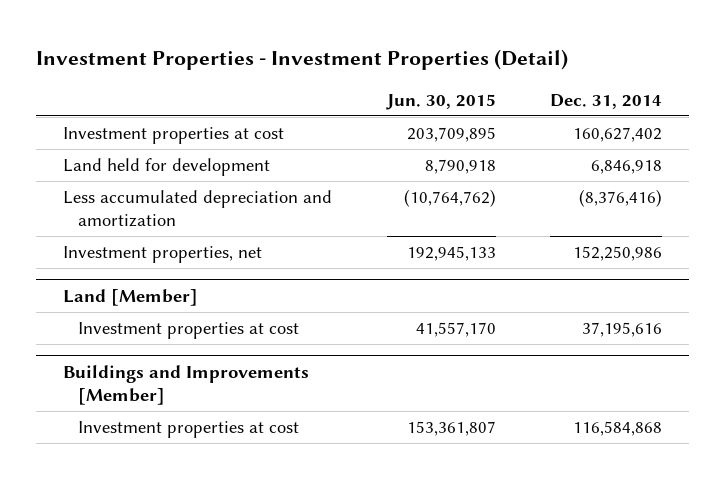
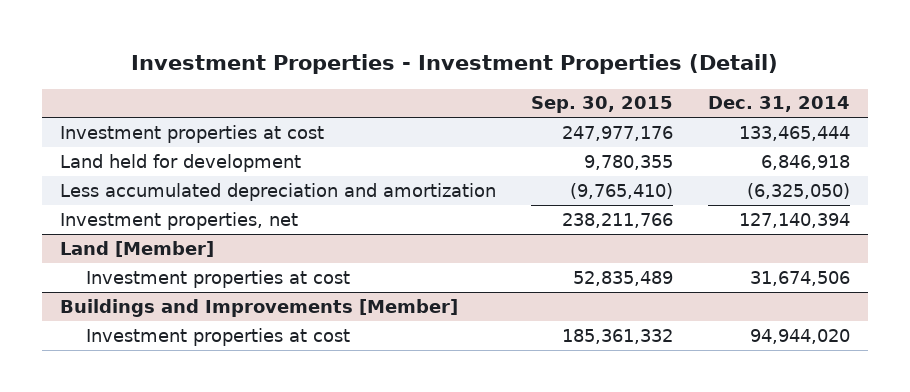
[385,93,496,110] Jun. 30, 2015 -> none
none -> [530,96,673,114] Sep. 30, 2015
[572,127,662,143] 160,627,402 -> [739,125,851,141] 133,465,444
[578,189,662,208] (8,376,416) -> [747,182,851,199] (6,325,050)
[572,246,662,262] 152,250,986 -> [739,212,851,228] 127,140,394
[581,322,662,338] 37,195,616 -> [750,270,851,286] 31,674,506
[572,421,662,437] 116,584,868 -> [750,328,851,344] 94,944,020

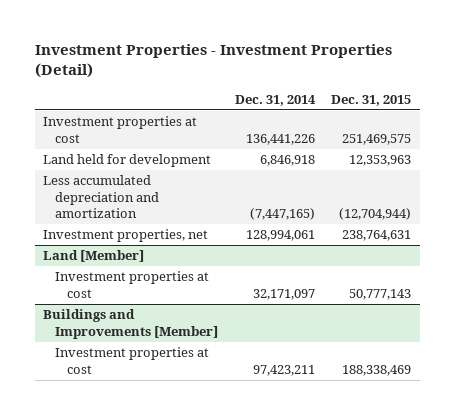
[530,96,673,114] Sep. 30, 2015 -> none
none -> [331,94,412,106] Dec. 31, 2015
[739,125,851,141] 133,465,444 -> [245,133,315,145] 136,441,226
[747,182,851,199] (6,325,050) -> [249,208,315,221] (7,447,165)
[739,212,851,228] 127,140,394 -> [245,230,315,242] 128,994,061
[750,270,851,286] 31,674,506 -> [252,288,315,300] 32,171,097
[750,328,851,344] 94,944,020 -> [252,364,315,376] 97,423,211

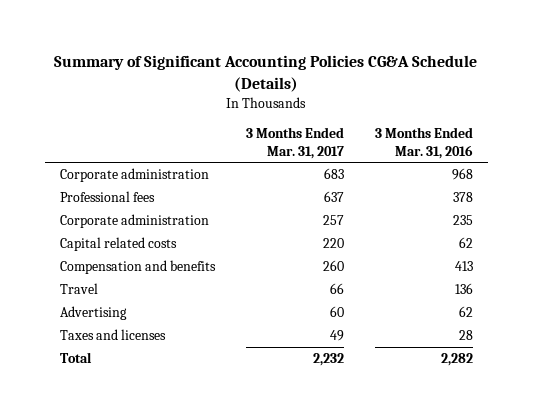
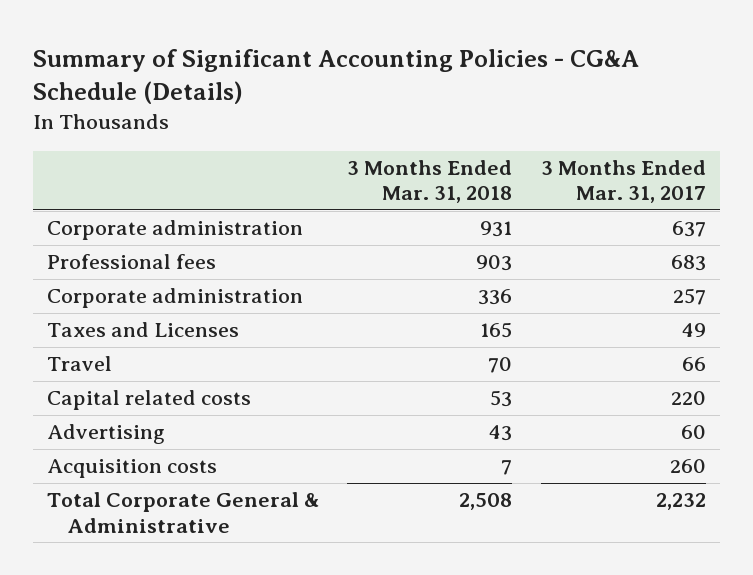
[54,54,478,92] Summary of Significant Accounting Policies CG&A Schedule (Details) -> [33,48,640,105] Summary of Significant Accounting Policies - CG&A Schedule (Details)
[374,127,473,159] 3 Months Ended Mar. 31, 2016 -> none
none -> [347,160,513,204] 3 Months Ended Mar. 31, 2018
[323,168,344,180] 683 -> [671,221,706,238] 637
[323,191,344,203] 637 -> [670,255,706,272] 683
[60,260,217,275] Compensation and benefits -> none
none -> [47,322,240,338] Taxes and Licenses
[60,237,178,252] Capital related costs -> [47,390,252,411] Capital related costs
[60,329,167,341] Taxes and licenses -> none
none -> [47,459,218,479] Acquisition costs
[60,352,93,364] Total -> [47,492,320,533] Total Corporate General & Administrative

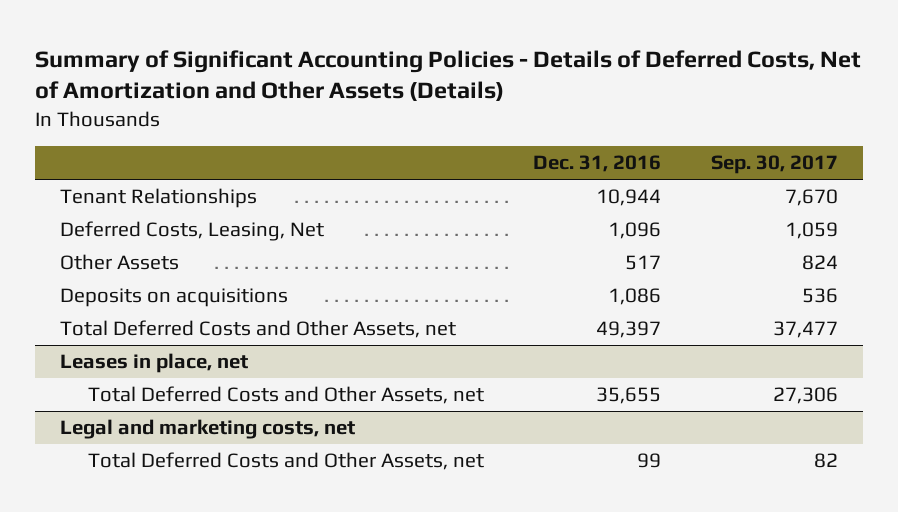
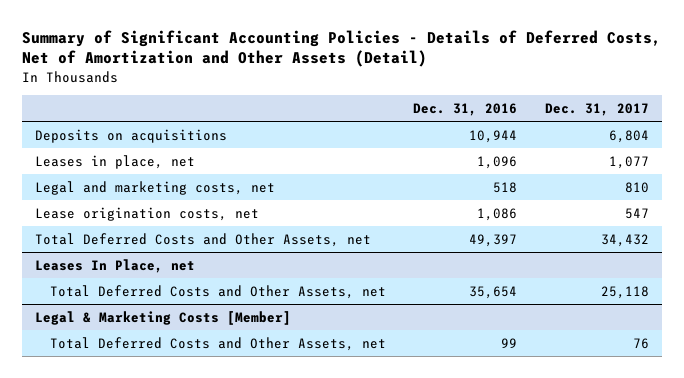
[35,49,862,102] Summary of Significant Accounting Policies - Details of Deferred Costs, Net of Amortization and Other Assets (Details) -> [21,29,661,68] Summary of Significant Accounting Policies - Details of Deferred Costs, Net of Amortization and Other Assets (Detail)
[710,155,838,175] Sep. 30, 2017 -> none
none -> [544,103,649,117] Dec. 31, 2017
[60,254,180,271] Other Assets -> none
[60,188,258,209] Tenant Relationships -> [35,128,228,143] Deposits on acquisitions
[60,221,325,242] Deferred Costs, Leasing, Net -> [35,154,196,169] Leases in place, net
none -> [35,180,276,195] Legal and marketing costs, net
[60,288,289,308] Deposits on acquisitions -> [35,206,260,221] Lease origination costs, net
[60,353,249,374] Leases in place, net -> [35,258,196,273] Leases In Place, net
[596,387,662,405] 35,655 -> [469,285,518,299] 35,654
[60,419,356,440] Legal and marketing costs, net -> [35,310,292,325] Legal & Marketing Costs [Member]

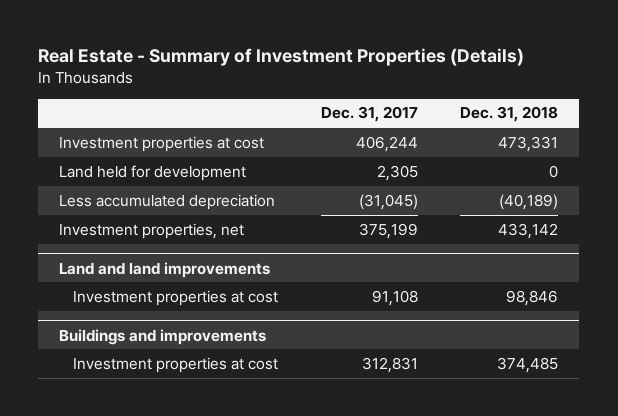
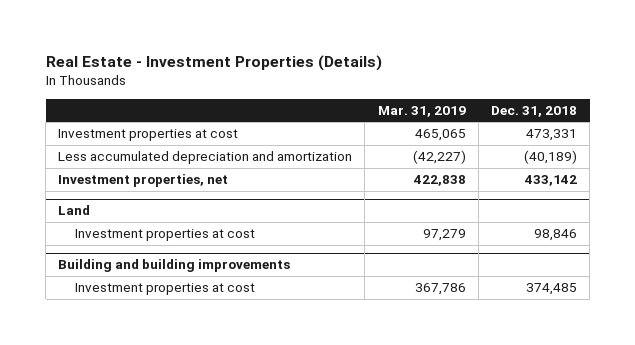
[38,48,525,67] Real Estate - Summary of Investment Properties (Details) -> [45,54,382,71] Real Estate - Investment Properties (Details)
[320,106,418,123] Dec. 31, 2017 -> none
none -> [377,105,466,117] Mar. 31, 2019
[59,164,247,181] Land held for development -> none
[59,193,276,210] Less accumulated depreciation -> [58,151,353,165] Less accumulated depreciation and amortization
[59,261,271,278] Land and land improvements -> [58,205,91,216] Land
[59,328,267,345] Buildings and improvements -> [58,259,291,273] Building and building improvements

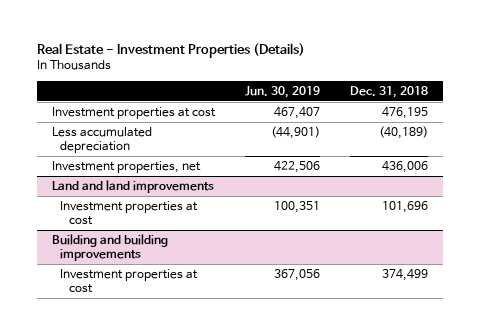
[377,105,466,117] Mar. 31, 2019 -> none
none -> [244,85,320,98] Jun. 30, 2019
[525,129,577,142] 473,331 -> [381,107,428,120] 476,195
[58,151,353,165] Less accumulated depreciation and amortization -> [51,127,152,153] Less accumulated depreciation
[523,175,577,187] 433,142 -> [381,161,428,174] 436,006
[58,205,91,216] Land -> [51,180,214,194] Land and land improvements
[533,229,577,242] 98,846 -> [381,201,428,214] 101,696
[525,283,577,296] 374,485 -> [381,269,428,282] 374,499

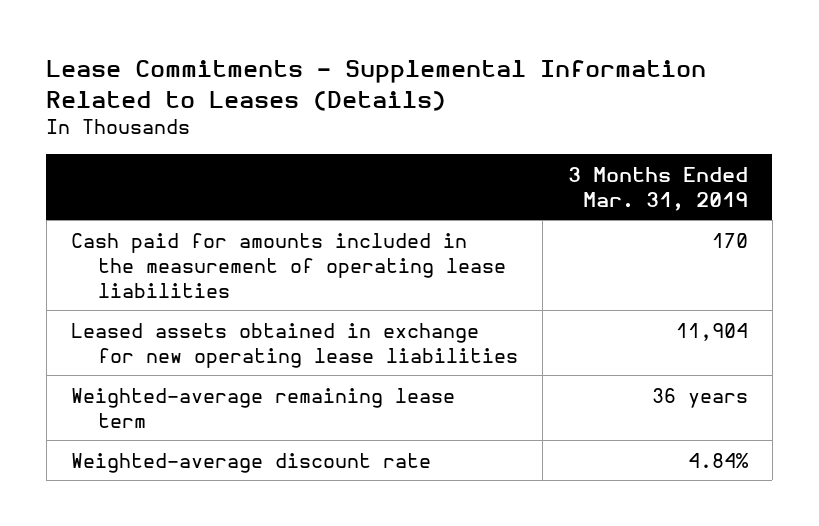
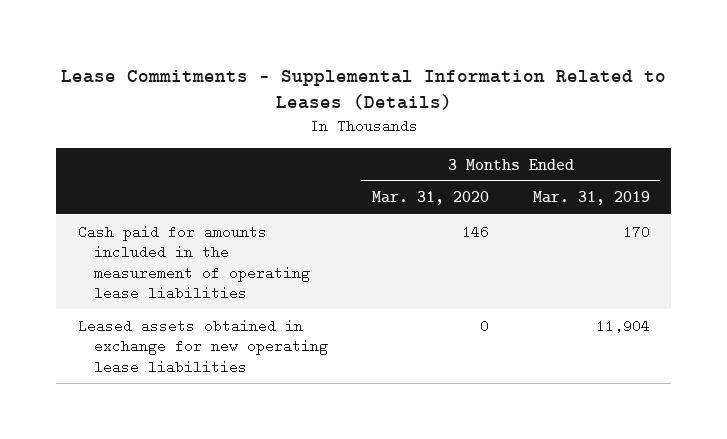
none -> [371,191,489,206] Mar. 31, 2020
[71,387,456,428] Weighted-average remaining lease term -> none
[71,452,432,473] Weighted-average discount rate -> none

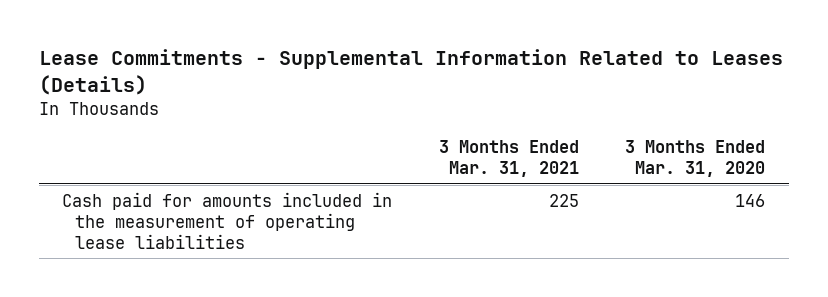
[532,191,650,206] Mar. 31, 2019 -> none
none -> [438,140,579,178] 3 Months Ended Mar. 31, 2021
[77,318,329,374] Leased assets obtained in exchange for new operating lease liabilities -> none

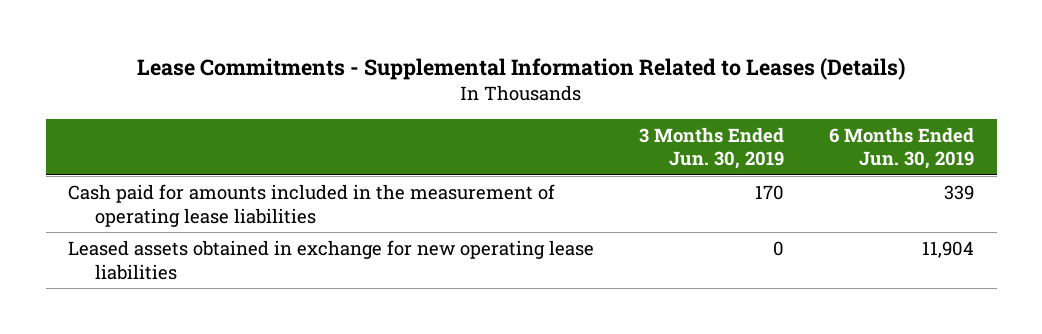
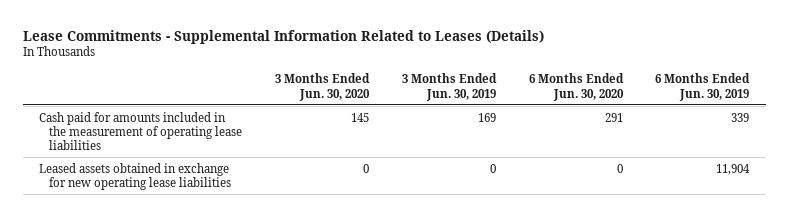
none -> [275,73,371,101] 3 Months Ended Jun. 30, 2020
none -> [528,73,624,101] 6 Months Ended Jun. 30, 2020
[755,185,785,201] 170 -> [477,112,496,122] 169

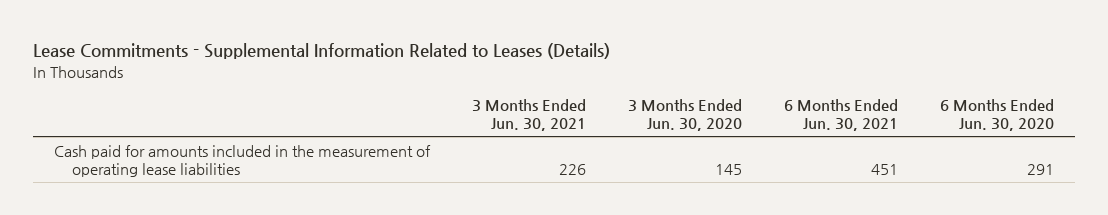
[401,73,497,101] 3 Months Ended Jun. 30, 2019 -> none
[655,73,751,101] 6 Months Ended Jun. 30, 2019 -> none
none -> [472,99,587,132] 3 Months Ended Jun. 30, 2021
none -> [784,99,899,132] 6 Months Ended Jun. 30, 2021
[39,162,232,190] Leased assets obtained in exchange for new operating lease liabilities -> none

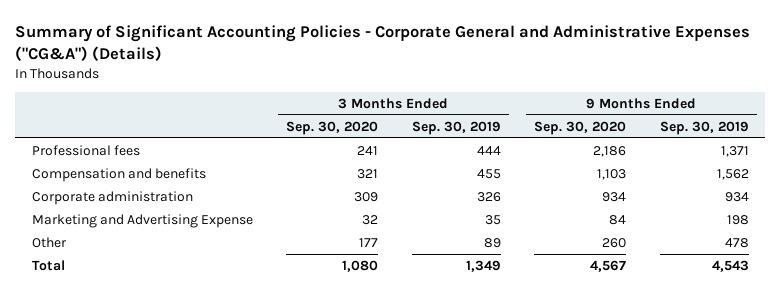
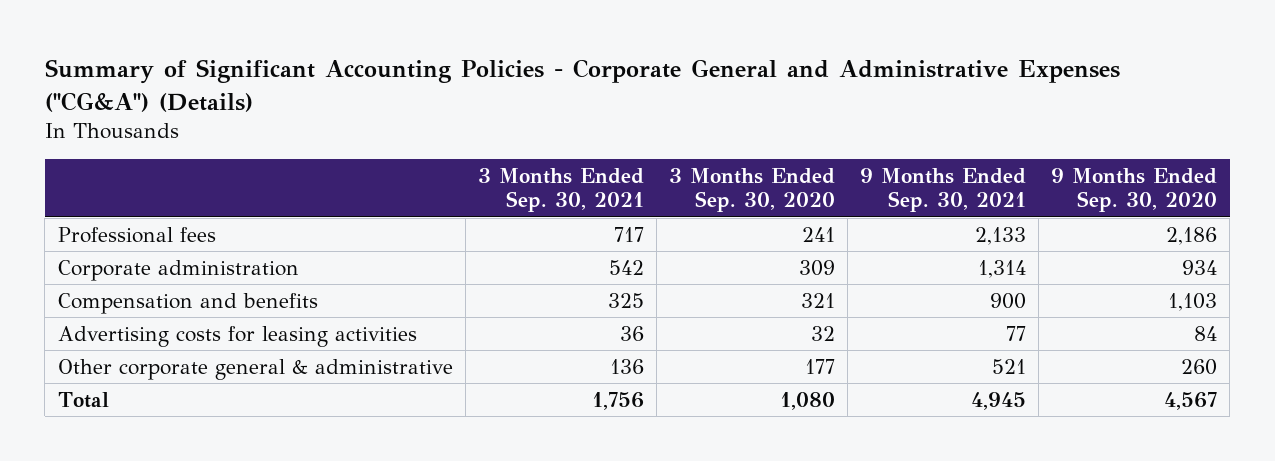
[411,120,501,135] Sep. 30, 2019 -> none
[659,120,749,135] Sep. 30, 2019 -> none
none -> [477,168,644,213] 3 Months Ended Sep. 30, 2021
none -> [859,168,1026,213] 9 Months Ended Sep. 30, 2021
[31,167,206,182] Compensation and benefits -> [57,292,318,314] Compensation and benefits
[31,213,253,228] Marketing and Advertising Expense -> [57,325,417,347] Advertising costs for leasing activities
[31,236,67,248] Other -> [57,358,453,380] Other corporate general & administrative

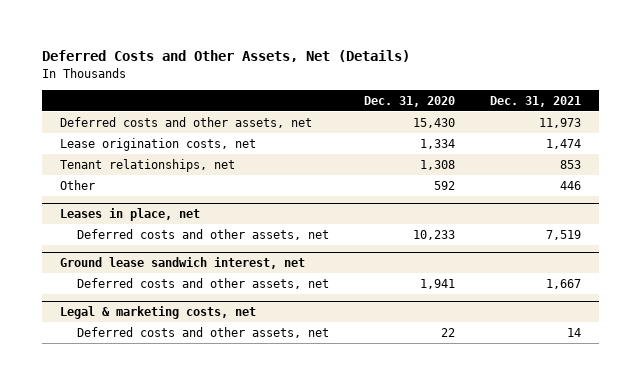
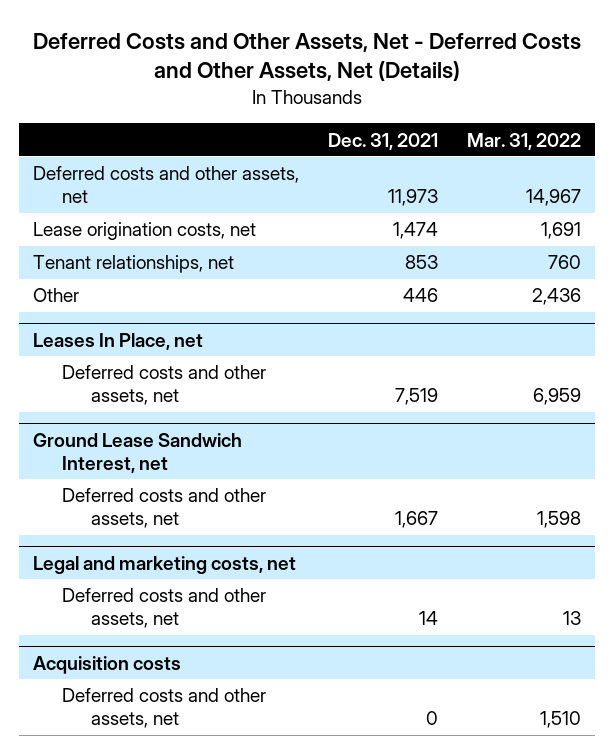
[42,50,411,63] Deferred Costs and Other Assets, Net (Details) -> [32,32,581,82] Deferred Costs and Other Assets, Net - Deferred Costs and Other Assets, Net (Details)
[363,95,455,107] Dec. 31, 2020 -> none
none -> [466,132,581,150] Mar. 31, 2022
[59,208,200,222] Leases in place, net -> [33,332,204,350] Leases In Place, net
[59,257,305,270] Ground lease sandwich interest, net -> [33,432,243,474] Ground Lease Sandwich Interest, net
[59,306,256,320] Legal & marketing costs, net -> [33,555,297,574] Legal and marketing costs, net
none -> [33,655,182,674] Acquisition costs
none -> [62,688,267,729] Deferred costs and other assets, net

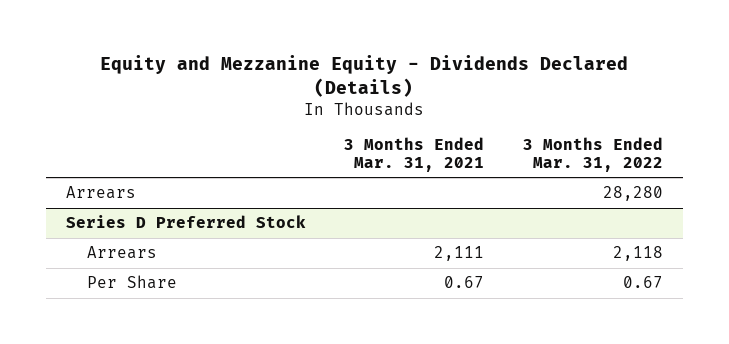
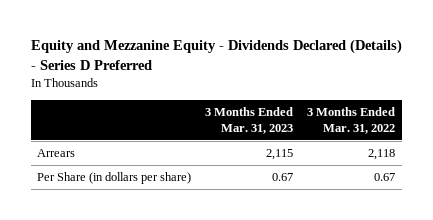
[100,54,629,97] Equity and Mezzanine Equity - Dividends Declared (Details) -> [30,39,402,70] Equity and Mezzanine Equity - Dividends Declared (Details) - Series D Preferred
[344,137,485,172] 3 Months Ended Mar. 31, 2021 -> none
none -> [205,106,294,135] 3 Months Ended Mar. 31, 2023
[65,186,136,200] Arrears -> none
[65,215,306,229] Series D Preferred Stock -> none
[86,275,177,290] Per Share -> [37,172,192,185] Per Share (in dollars per share)

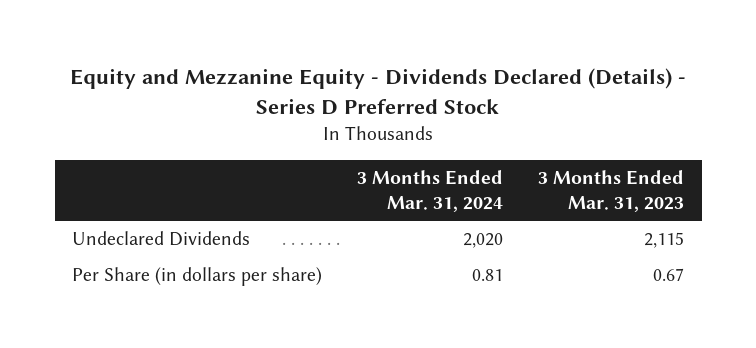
[30,39,402,70] Equity and Mezzanine Equity - Dividends Declared (Details) - Series D Preferred -> [70,68,687,116] Equity and Mezzanine Equity - Dividends Declared (Details) - Series D Preferred Stock
[307,106,396,135] 3 Months Ended Mar. 31, 2022 -> none
none -> [357,170,504,212] 3 Months Ended Mar. 31, 2024
[37,149,76,158] Arrears -> [72,231,251,247] Undeclared Dividends

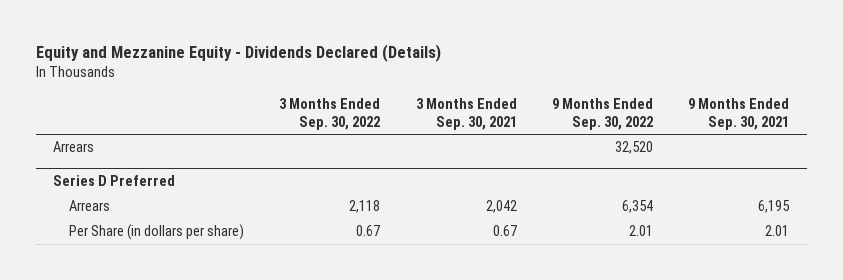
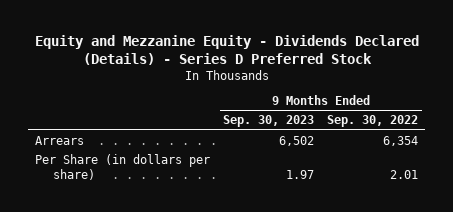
[35,43,441,62] Equity and Mezzanine Equity - Dividends Declared (Details) -> [34,35,419,66] Equity and Mezzanine Equity - Dividends Declared (Details) - Series D Preferred Stock
[279,98,381,130] 3 Months Ended Sep. 30, 2022 -> none
[415,98,517,130] 3 Months Ended Sep. 30, 2021 -> none
[688,98,790,130] 9 Months Ended Sep. 30, 2021 -> none
none -> [223,115,315,128] Sep. 30, 2023
[53,141,95,153] Arrears -> none
[53,175,176,187] Series D Preferred -> none

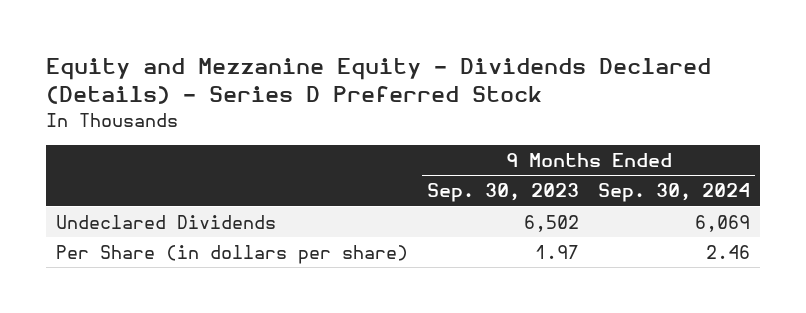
[327,115,419,128] Sep. 30, 2022 -> none
none -> [598,183,751,203] Sep. 30, 2024
[35,135,85,145] Arrears -> [55,215,276,230] Undeclared Dividends

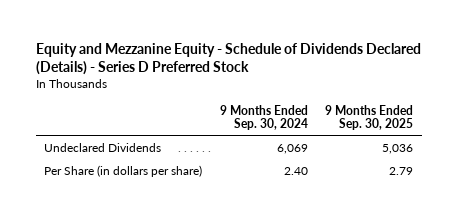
[46,58,712,105] Equity and Mezzanine Equity - Dividends Declared (Details) - Series D Preferred Stock -> [35,42,421,75] Equity and Mezzanine Equity - Schedule of Dividends Declared (Details) - Series D Preferred Stock
[426,183,579,203] Sep. 30, 2023 -> none
none -> [325,104,414,131] 9 Months Ended Sep. 30, 2025
[706,245,751,260] 2.46 -> [283,166,308,175] 2.40

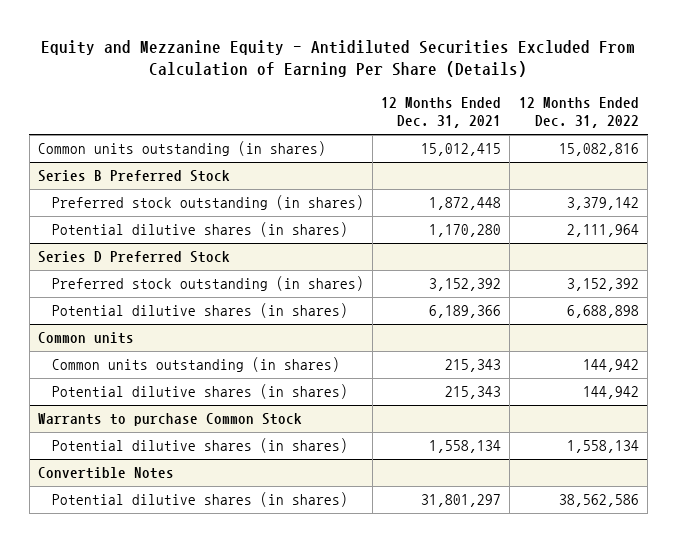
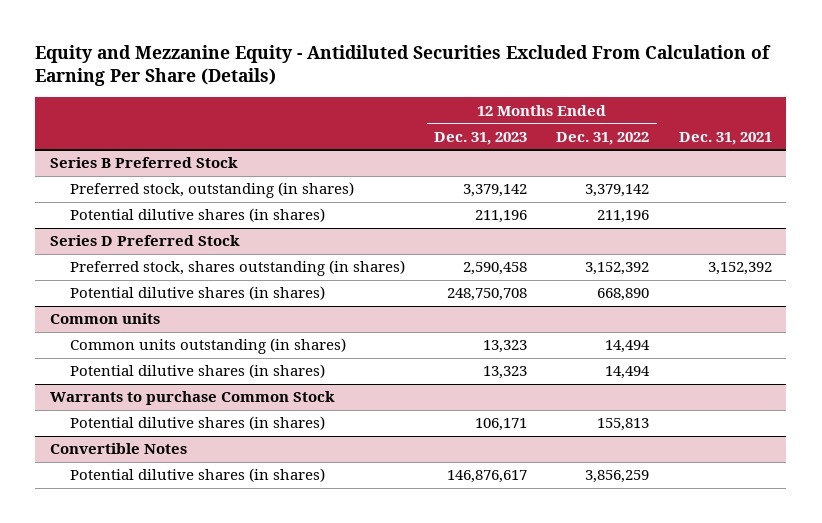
[381,96,502,128] 12 Months Ended Dec. 31, 2021 -> none
none -> [433,131,527,145] Dec. 31, 2023
none -> [678,131,772,145] Dec. 31, 2021
[37,141,326,157] Common units outstanding (in shares) -> none
[51,195,364,211] Preferred stock outstanding (in shares) -> [69,182,354,199] Preferred stock, outstanding (in shares)
[566,224,639,238] 2,111,964 -> [597,210,650,224] 211,196
[51,276,364,292] Preferred stock outstanding (in shares) -> [69,260,405,277] Preferred stock, shares outstanding (in shares)
[566,305,639,319] 6,688,898 -> [597,288,650,302] 668,890
[582,359,639,373] 144,942 -> [605,340,651,354] 14,494
[582,386,639,400] 144,942 -> [605,366,651,380] 14,494
[566,440,639,454] 1,558,134 -> [597,418,650,432] 155,813
[558,494,639,508] 38,562,586 -> [585,470,650,484] 3,856,259

